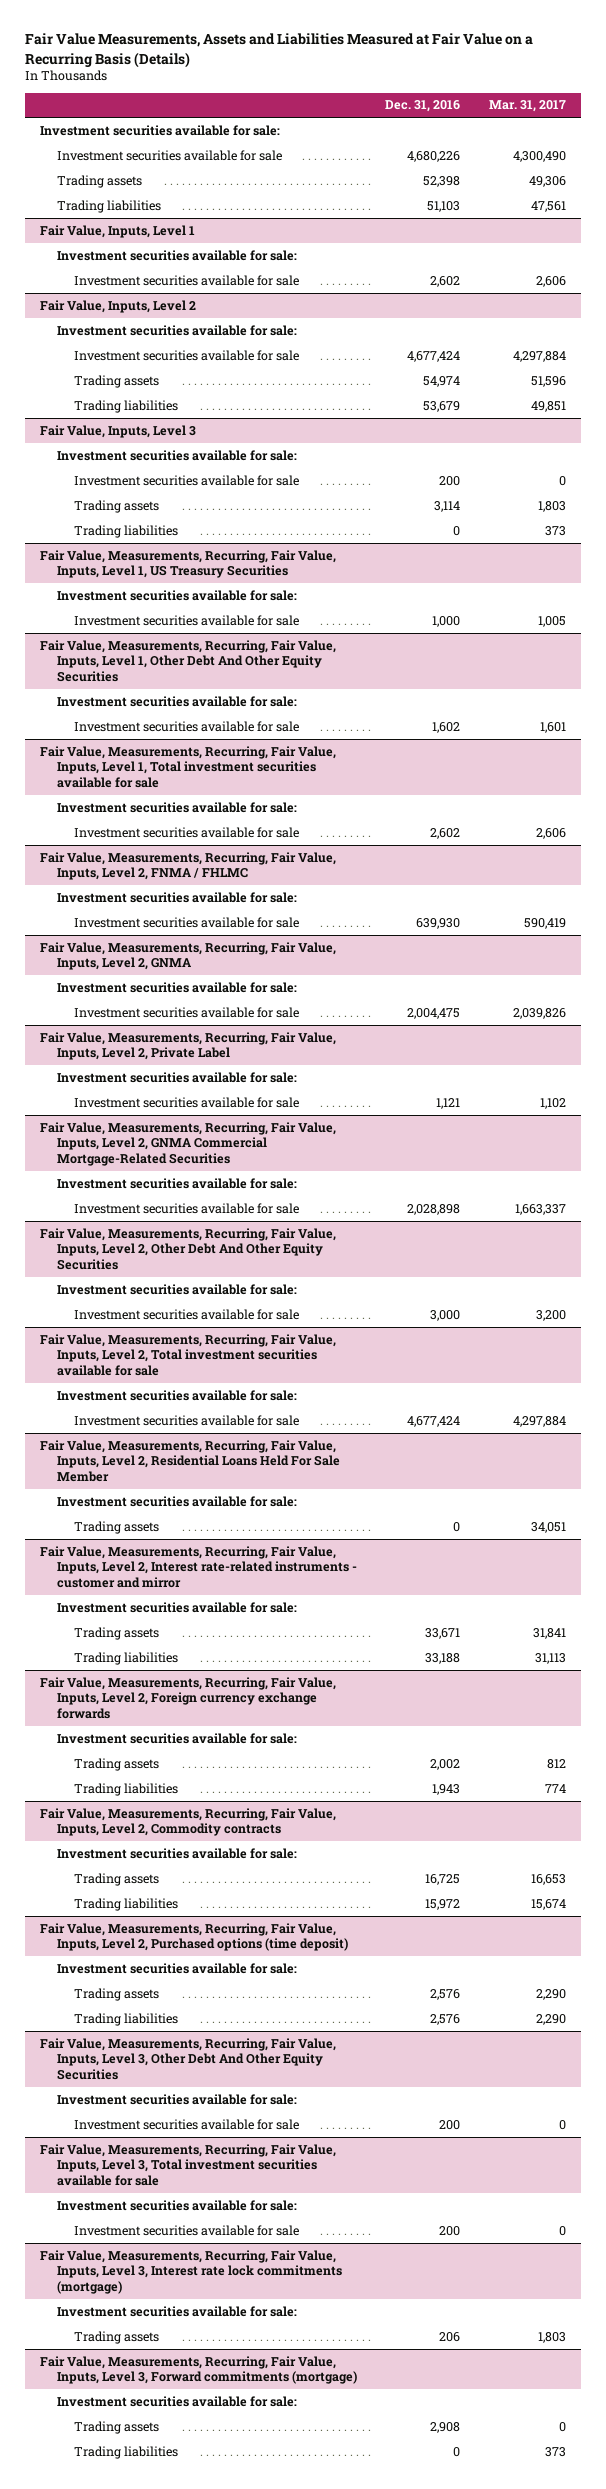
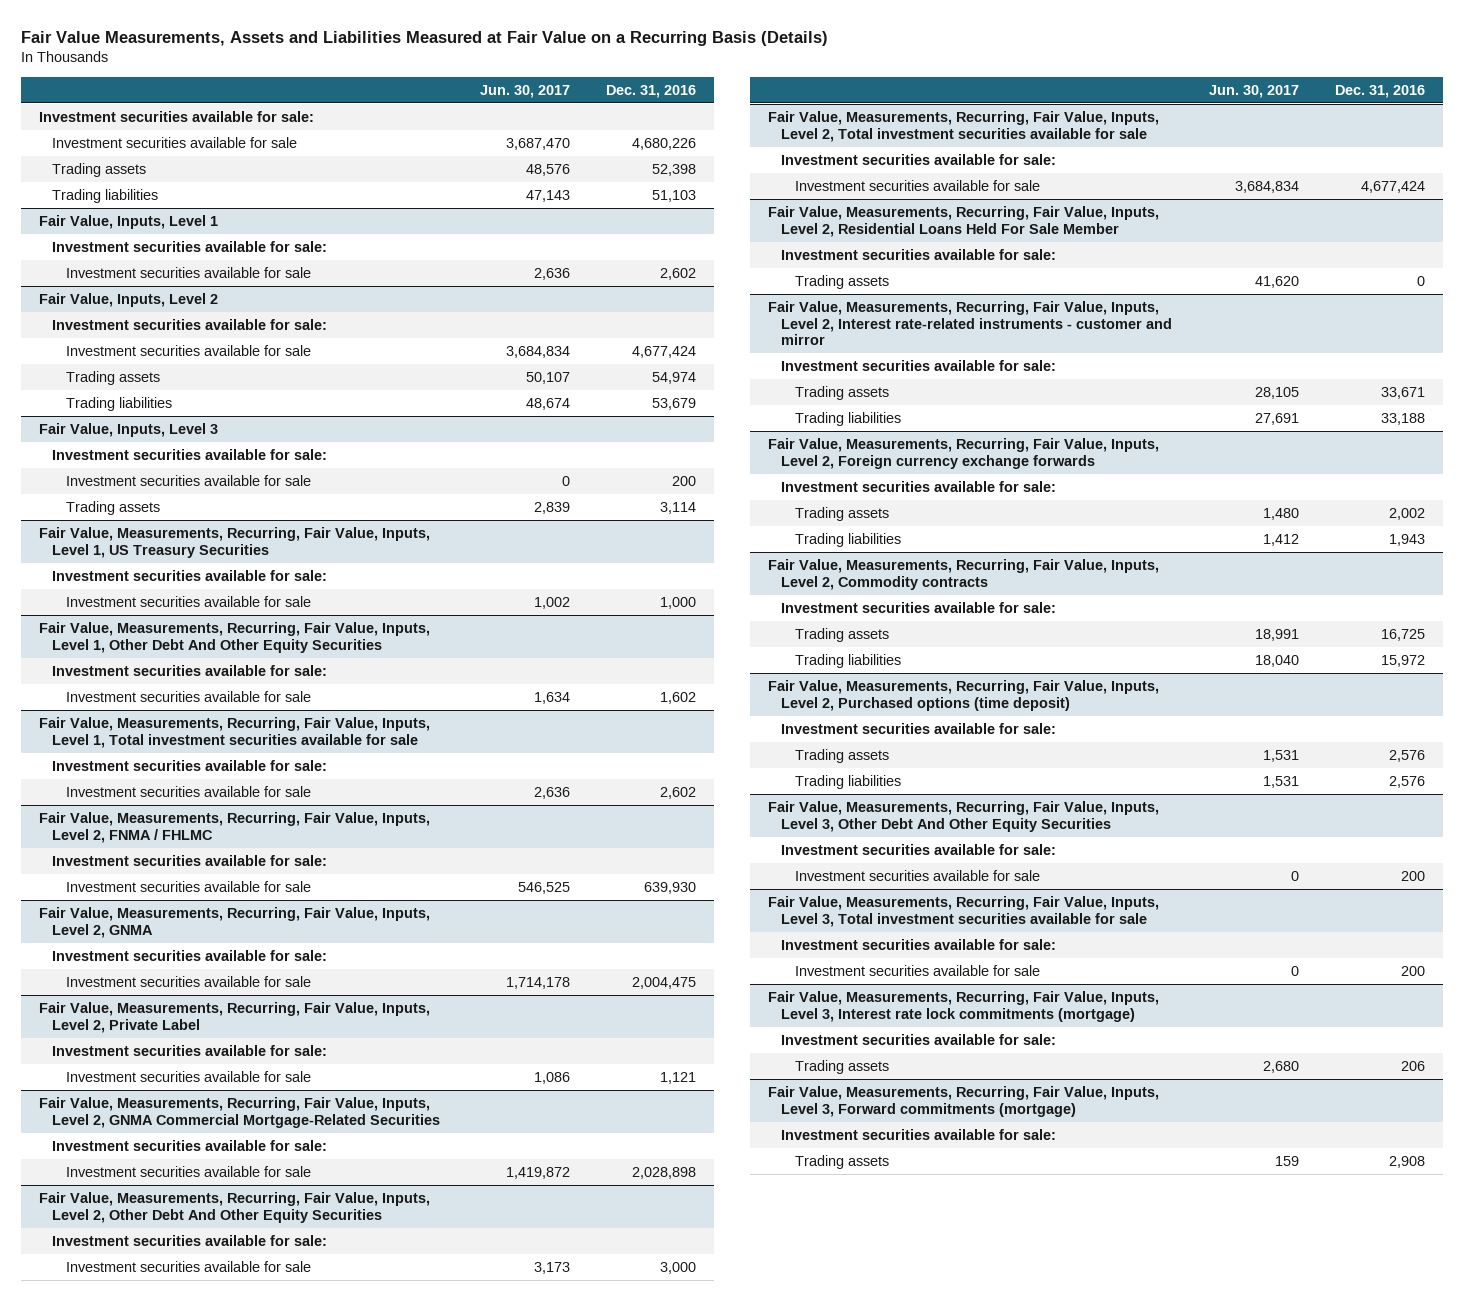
[489,100,567,113] Mar. 31, 2017 -> none
none -> [479,84,570,98] Jun. 30, 2017
[73,524,178,538] Trading liabilities -> none
[73,2445,178,2459] Trading liabilities -> none

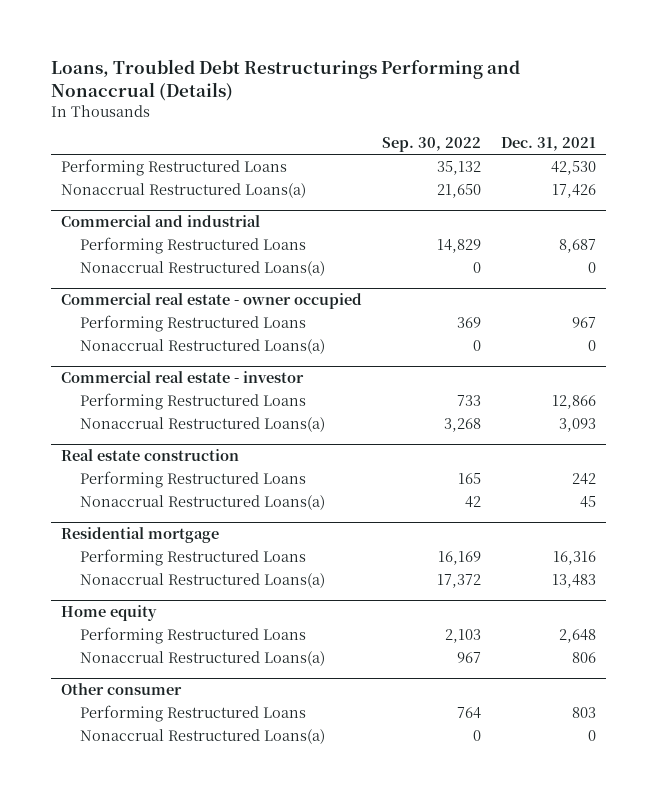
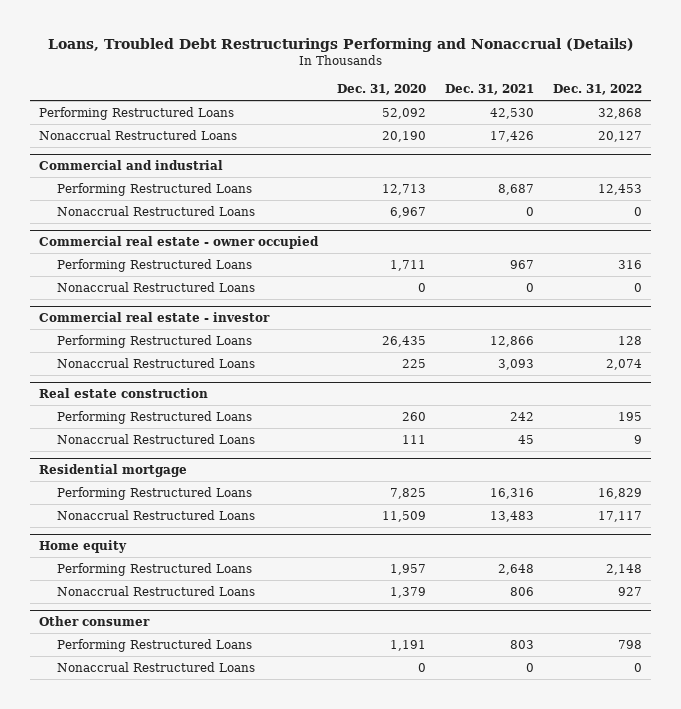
[382,137,482,153] Sep. 30, 2022 -> none
none -> [337,84,427,96] Dec. 31, 2020
none -> [552,84,642,96] Dec. 31, 2022
[60,182,306,198] Nonaccrual Restructured Loans(a) -> [39,129,238,140] Nonaccrual Restructured Loans
[80,260,326,276] Nonaccrual Restructured Loans(a) -> [57,205,256,216] Nonaccrual Restructured Loans
[80,338,326,354] Nonaccrual Restructured Loans(a) -> [57,281,256,292] Nonaccrual Restructured Loans
[80,416,326,432] Nonaccrual Restructured Loans(a) -> [57,357,256,368] Nonaccrual Restructured Loans
[80,494,326,510] Nonaccrual Restructured Loans(a) -> [57,433,256,444] Nonaccrual Restructured Loans
[80,572,326,588] Nonaccrual Restructured Loans(a) -> [57,509,256,520] Nonaccrual Restructured Loans
[80,650,326,666] Nonaccrual Restructured Loans(a) -> [57,585,256,596] Nonaccrual Restructured Loans
[80,728,326,744] Nonaccrual Restructured Loans(a) -> [57,661,256,672] Nonaccrual Restructured Loans

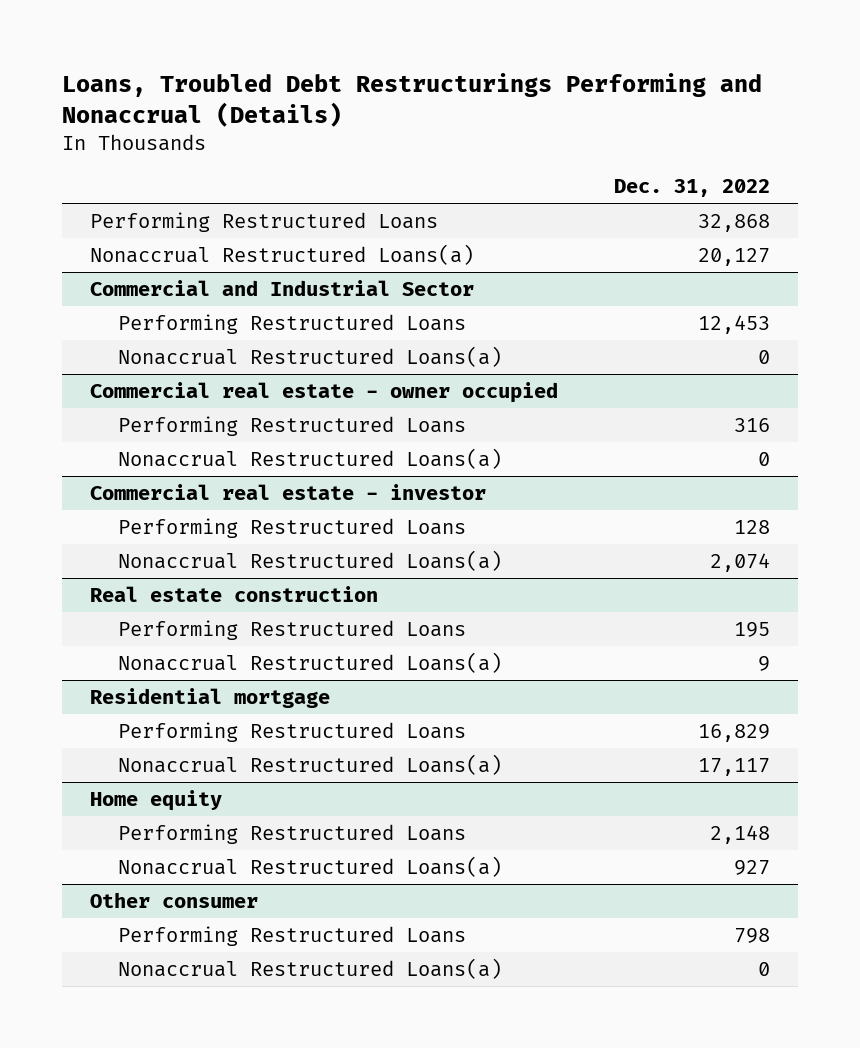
[337,84,427,96] Dec. 31, 2020 -> none
[445,84,535,96] Dec. 31, 2021 -> none
[39,129,238,140] Nonaccrual Restructured Loans -> [89,243,474,265] Nonaccrual Restructured Loans(a)
[39,159,224,170] Commercial and industrial -> [89,279,474,296] Commercial and Industrial Sector
[57,205,256,216] Nonaccrual Restructured Loans -> [118,345,503,367] Nonaccrual Restructured Loans(a)
[57,281,256,292] Nonaccrual Restructured Loans -> [118,447,503,469] Nonaccrual Restructured Loans(a)
[57,357,256,368] Nonaccrual Restructured Loans -> [118,549,503,571] Nonaccrual Restructured Loans(a)
[57,433,256,444] Nonaccrual Restructured Loans -> [118,651,503,673] Nonaccrual Restructured Loans(a)
[57,509,256,520] Nonaccrual Restructured Loans -> [118,753,503,775] Nonaccrual Restructured Loans(a)
[57,585,256,596] Nonaccrual Restructured Loans -> [118,855,503,877] Nonaccrual Restructured Loans(a)
[57,661,256,672] Nonaccrual Restructured Loans -> [118,957,503,979] Nonaccrual Restructured Loans(a)

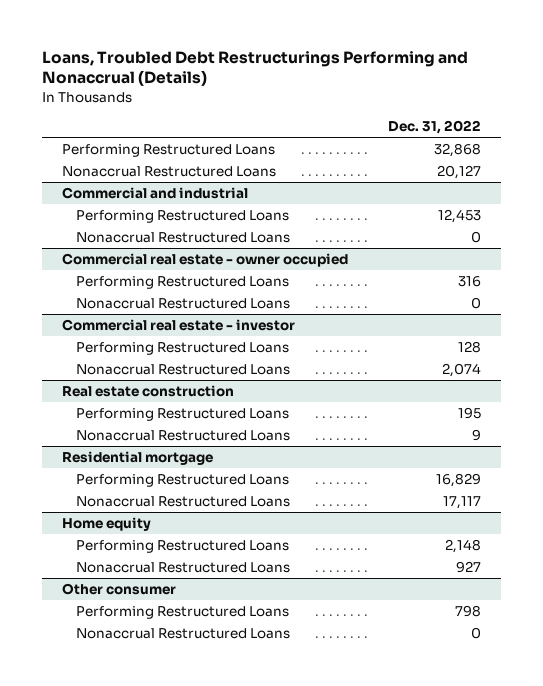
[89,243,474,265] Nonaccrual Restructured Loans(a) -> [61,166,276,178] Nonaccrual Restructured Loans
[89,279,474,296] Commercial and Industrial Sector -> [61,187,248,200] Commercial and industrial
[118,345,503,367] Nonaccrual Restructured Loans(a) -> [75,232,290,244] Nonaccrual Restructured Loans
[118,447,503,469] Nonaccrual Restructured Loans(a) -> [75,298,290,310] Nonaccrual Restructured Loans
[118,549,503,571] Nonaccrual Restructured Loans(a) -> [75,364,290,376] Nonaccrual Restructured Loans
[118,651,503,673] Nonaccrual Restructured Loans(a) -> [75,430,290,442] Nonaccrual Restructured Loans
[118,753,503,775] Nonaccrual Restructured Loans(a) -> [75,496,290,508] Nonaccrual Restructured Loans
[118,855,503,877] Nonaccrual Restructured Loans(a) -> [75,562,290,574] Nonaccrual Restructured Loans
[118,957,503,979] Nonaccrual Restructured Loans(a) -> [75,628,290,640] Nonaccrual Restructured Loans

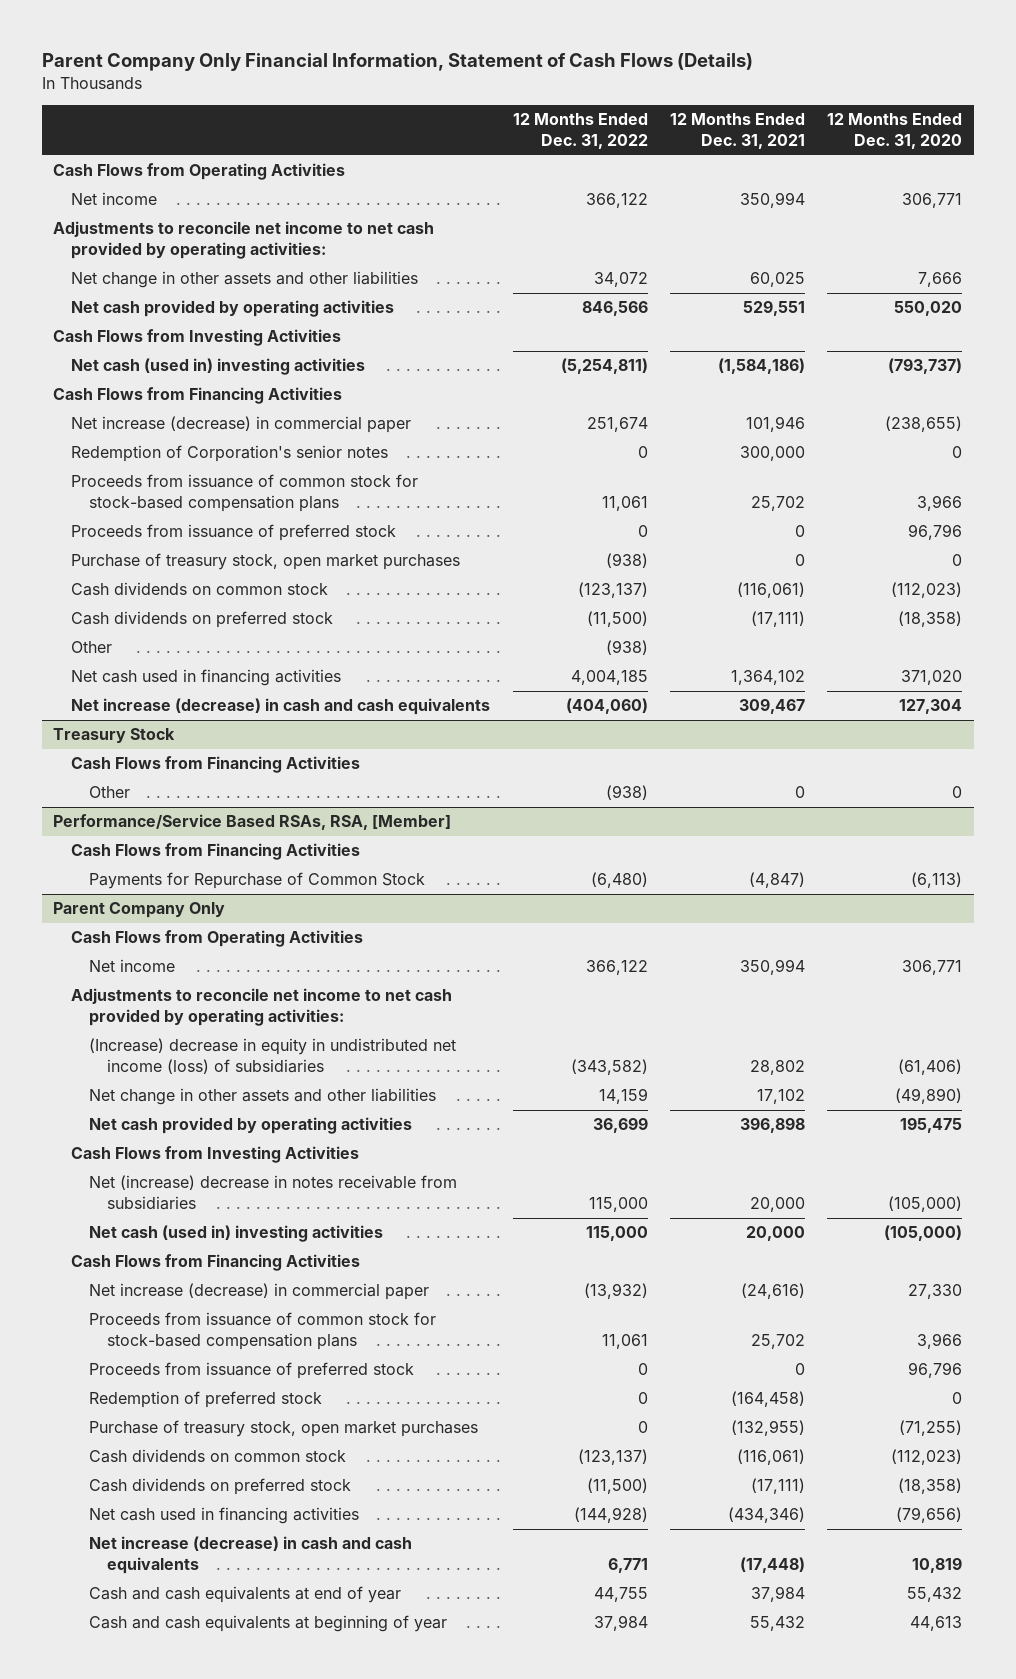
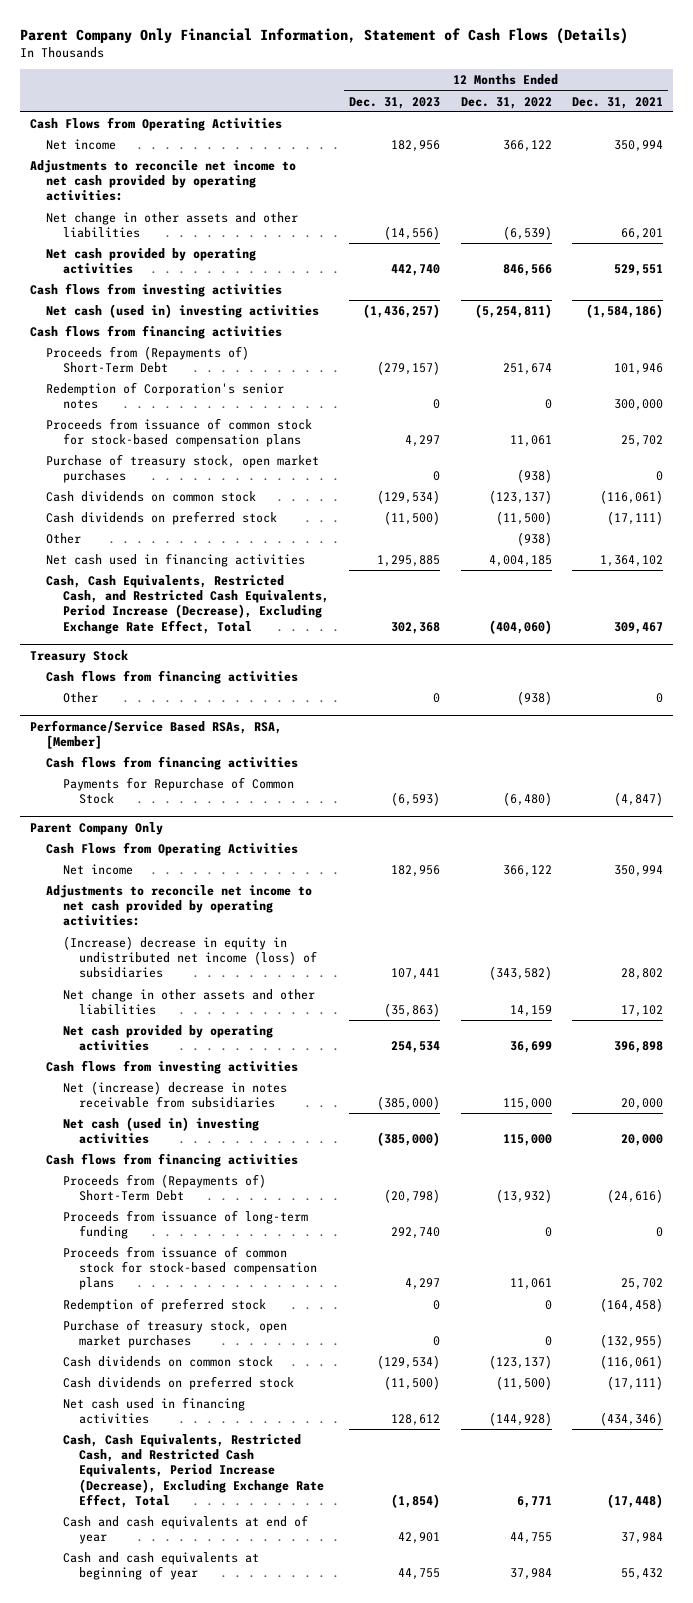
[827,113,963,149] 12 Months Ended Dec. 31, 2020 -> none
none -> [349,96,441,109] Dec. 31, 2023
[593,272,648,288] 34,072 -> [502,226,552,241] (6,539)
[749,272,805,288] 60,025 -> [621,228,664,241] 66,201
[53,329,342,347] Cash Flows from Investing Activities -> [30,283,283,298] Cash flows from investing activities
[53,387,343,405] Cash Flows from Financing Activities -> [30,325,283,340] Cash flows from financing activities
[71,416,412,434] Net increase (decrease) in commercial paper -> [46,346,250,374] Proceeds from (Repayments of) Short-Term Debt
[71,524,397,542] Proceeds from issuance of preferred stock -> none
[71,698,491,716] Net increase (decrease) in cash and cash equivalents -> [46,575,329,634] Cash, Cash Equivalents, Restricted Cash, and Restricted Cash Equivalents, Period Increase (Decrease), Excluding Exchange Rate Effect, Total
[71,756,361,774] Cash Flows from Financing Activities -> [46,670,299,685] Cash flows from financing activities
[71,843,361,861] Cash Flows from Financing Activities -> [46,756,299,771] Cash flows from financing activities
[71,1146,360,1164] Cash Flows from Investing Activities -> [46,1060,299,1075] Cash flows from investing activities
[71,1254,361,1272] Cash Flows from Financing Activities -> [46,1153,299,1168] Cash flows from financing activities
[88,1283,429,1301] Net increase (decrease) in commercial paper -> [62,1174,266,1202] Proceeds from (Repayments of) Short-Term Debt
none -> [62,1210,308,1240] Proceeds from issuance of long-term funding
[88,1362,414,1380] Proceeds from issuance of preferred stock -> none
[88,1536,412,1575] Net increase (decrease) in cash and cash equivalents -> [62,1434,325,1508] Cash, Cash Equivalents, Restricted Cash, and Restricted Cash Equivalents, Period Increase (Decrease), Excluding Exchange Rate Effect, Total

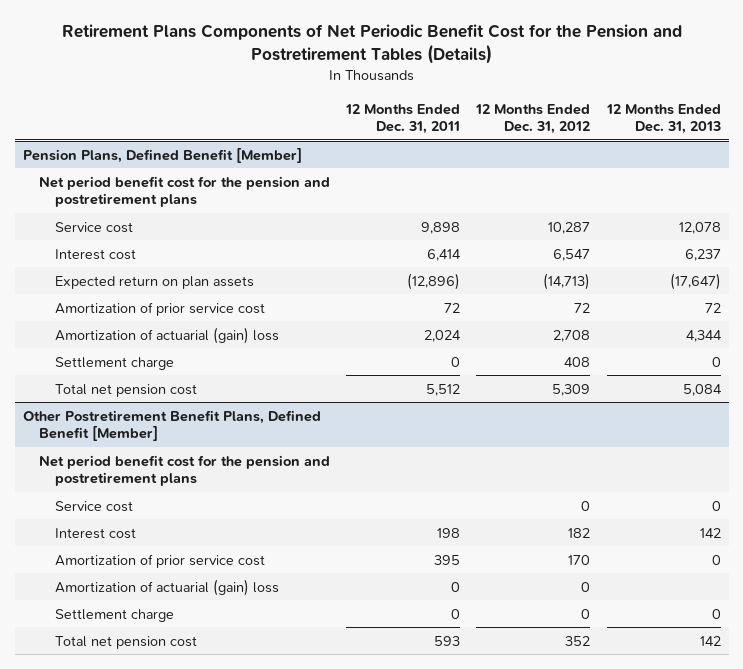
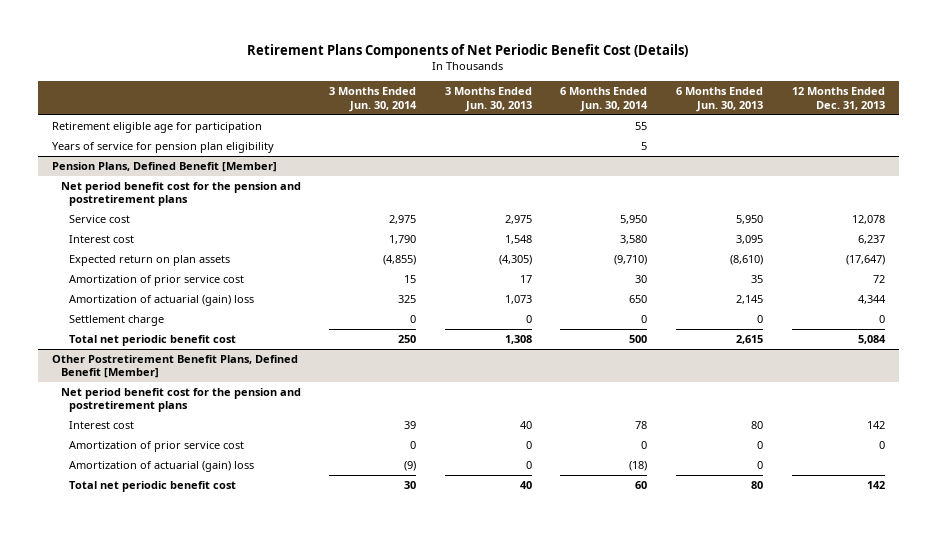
[61,24,682,65] Retirement Plans Components of Net Periodic Benefit Cost for the Pension and Postretirement Tables (Details) -> [247,44,689,59] Retirement Plans Components of Net Periodic Benefit Cost (Details)
[344,103,460,134] 12 Months Ended Dec. 31, 2011 -> none
[475,103,591,134] 12 Months Ended Dec. 31, 2012 -> none
none -> [329,87,418,112] 3 Months Ended Jun. 30, 2014
none -> [444,87,532,112] 3 Months Ended Jun. 30, 2013
none -> [560,87,649,112] 6 Months Ended Jun. 30, 2014
none -> [675,87,763,112] 6 Months Ended Jun. 30, 2013
none -> [52,121,263,133] Retirement eligible age for participation
none -> [52,141,275,153] Years of service for pension plan eligibility
[54,383,197,397] Total net pension cost -> [69,334,237,346] Total net periodic benefit cost
[54,500,133,512] Service cost -> none
[54,608,174,622] Settlement charge -> none
[54,635,197,649] Total net pension cost -> [69,480,237,492] Total net periodic benefit cost

